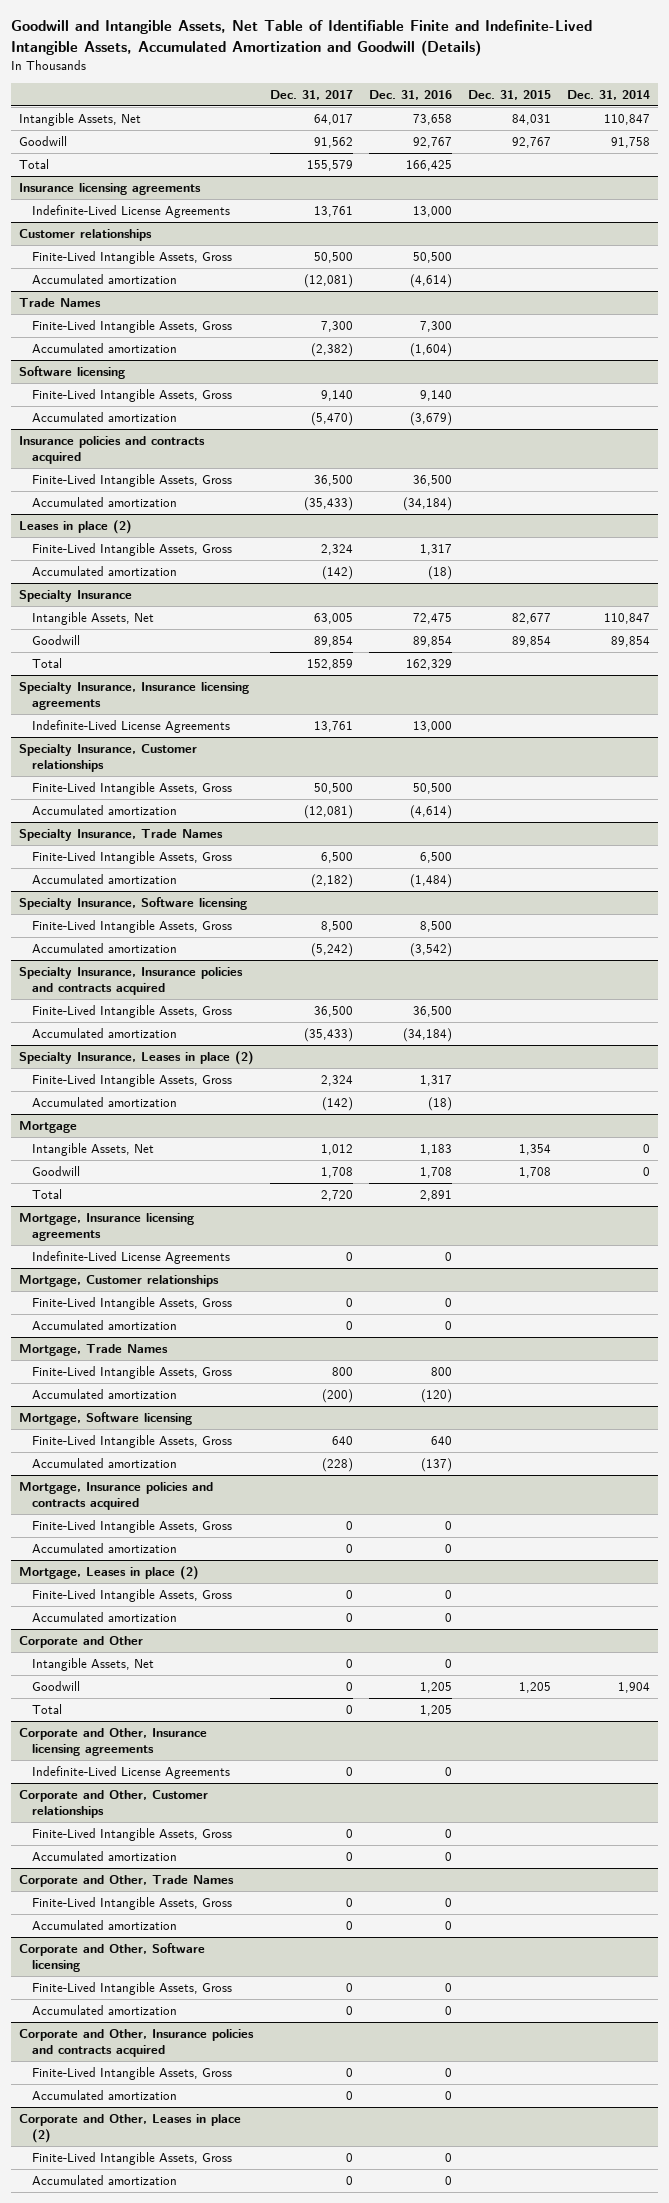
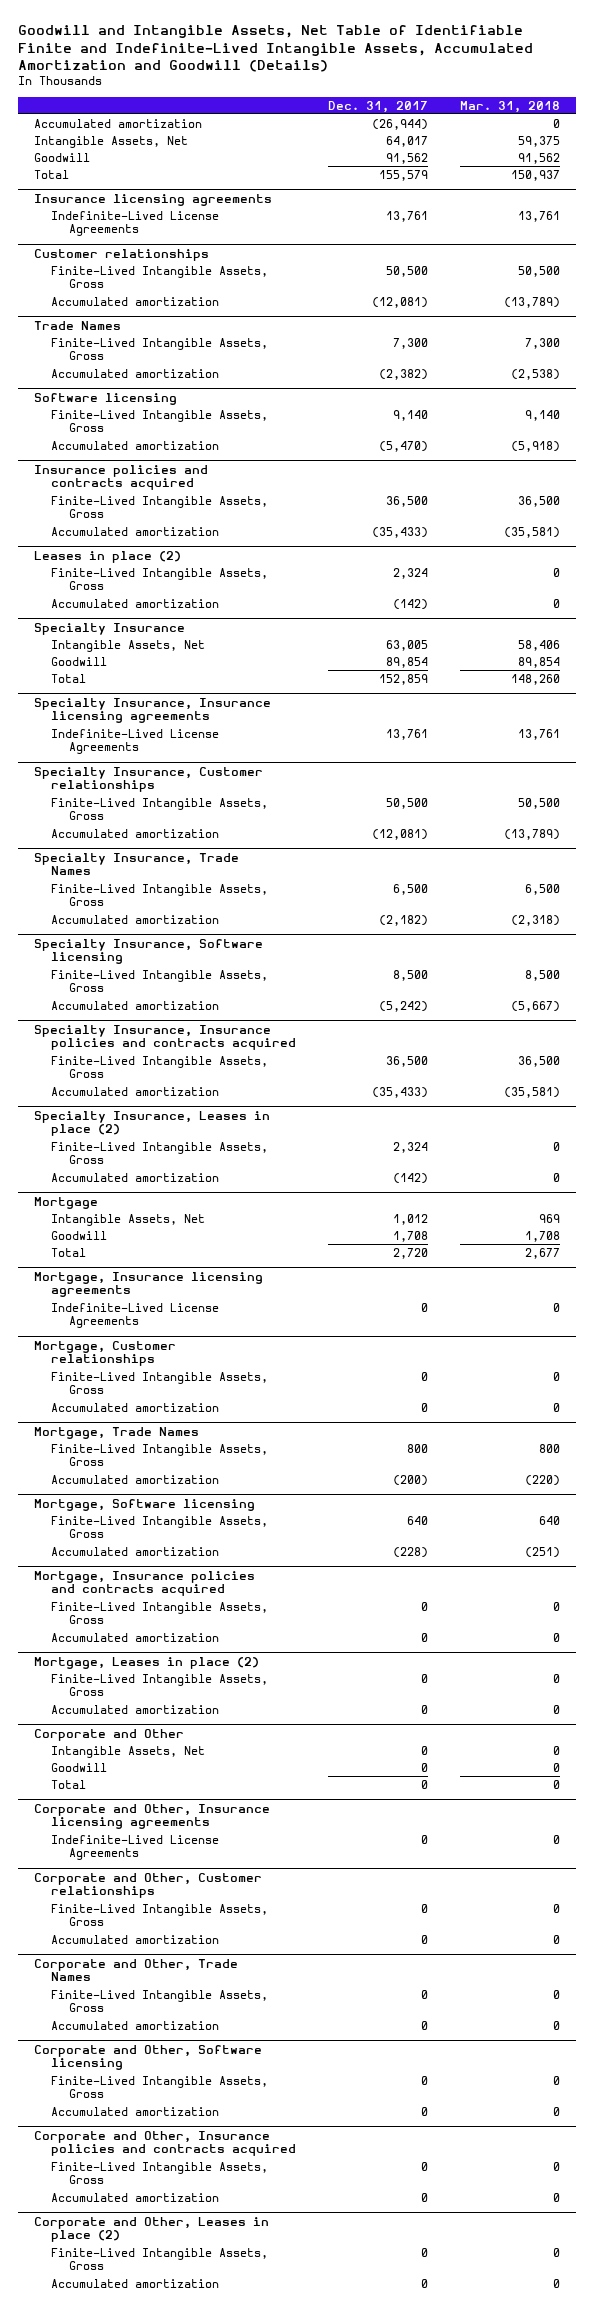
[368,89,452,100] Dec. 31, 2016 -> none
[468,89,552,100] Dec. 31, 2015 -> none
[567,89,651,100] Dec. 31, 2014 -> none
none -> [460,100,561,113] Mar. 31, 2018
none -> [33,118,202,128] Accumulated amortization

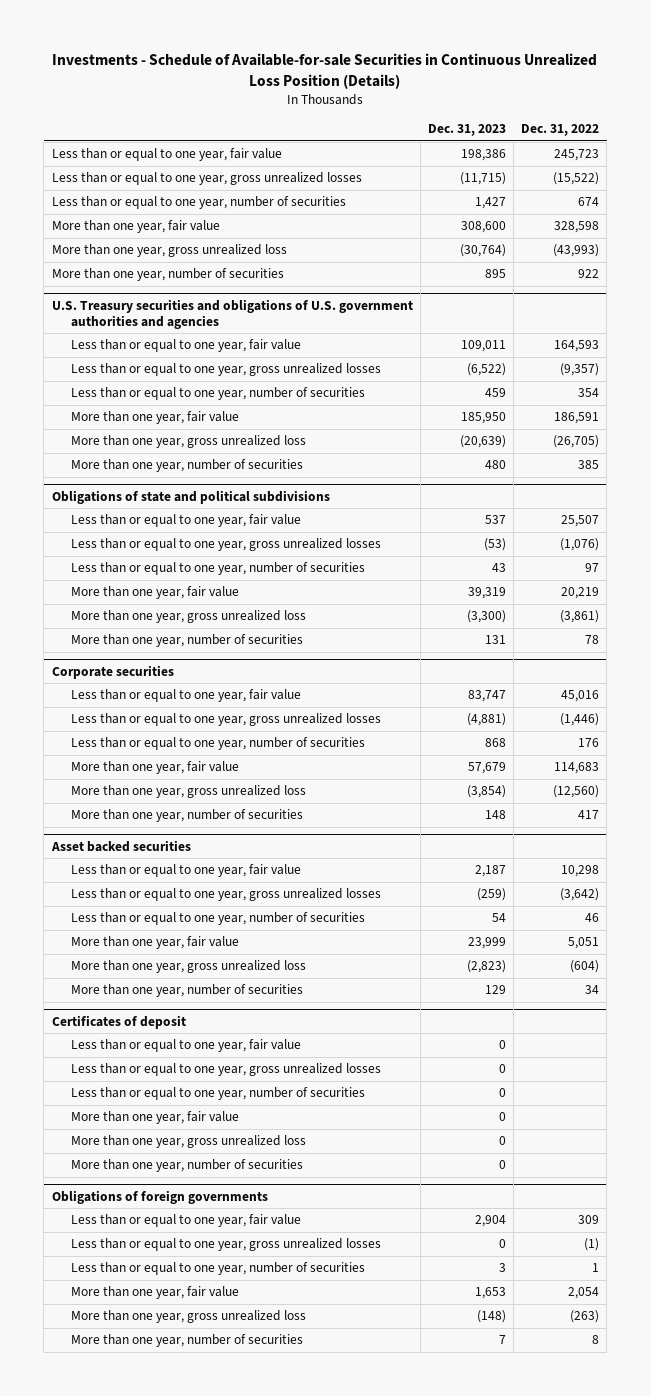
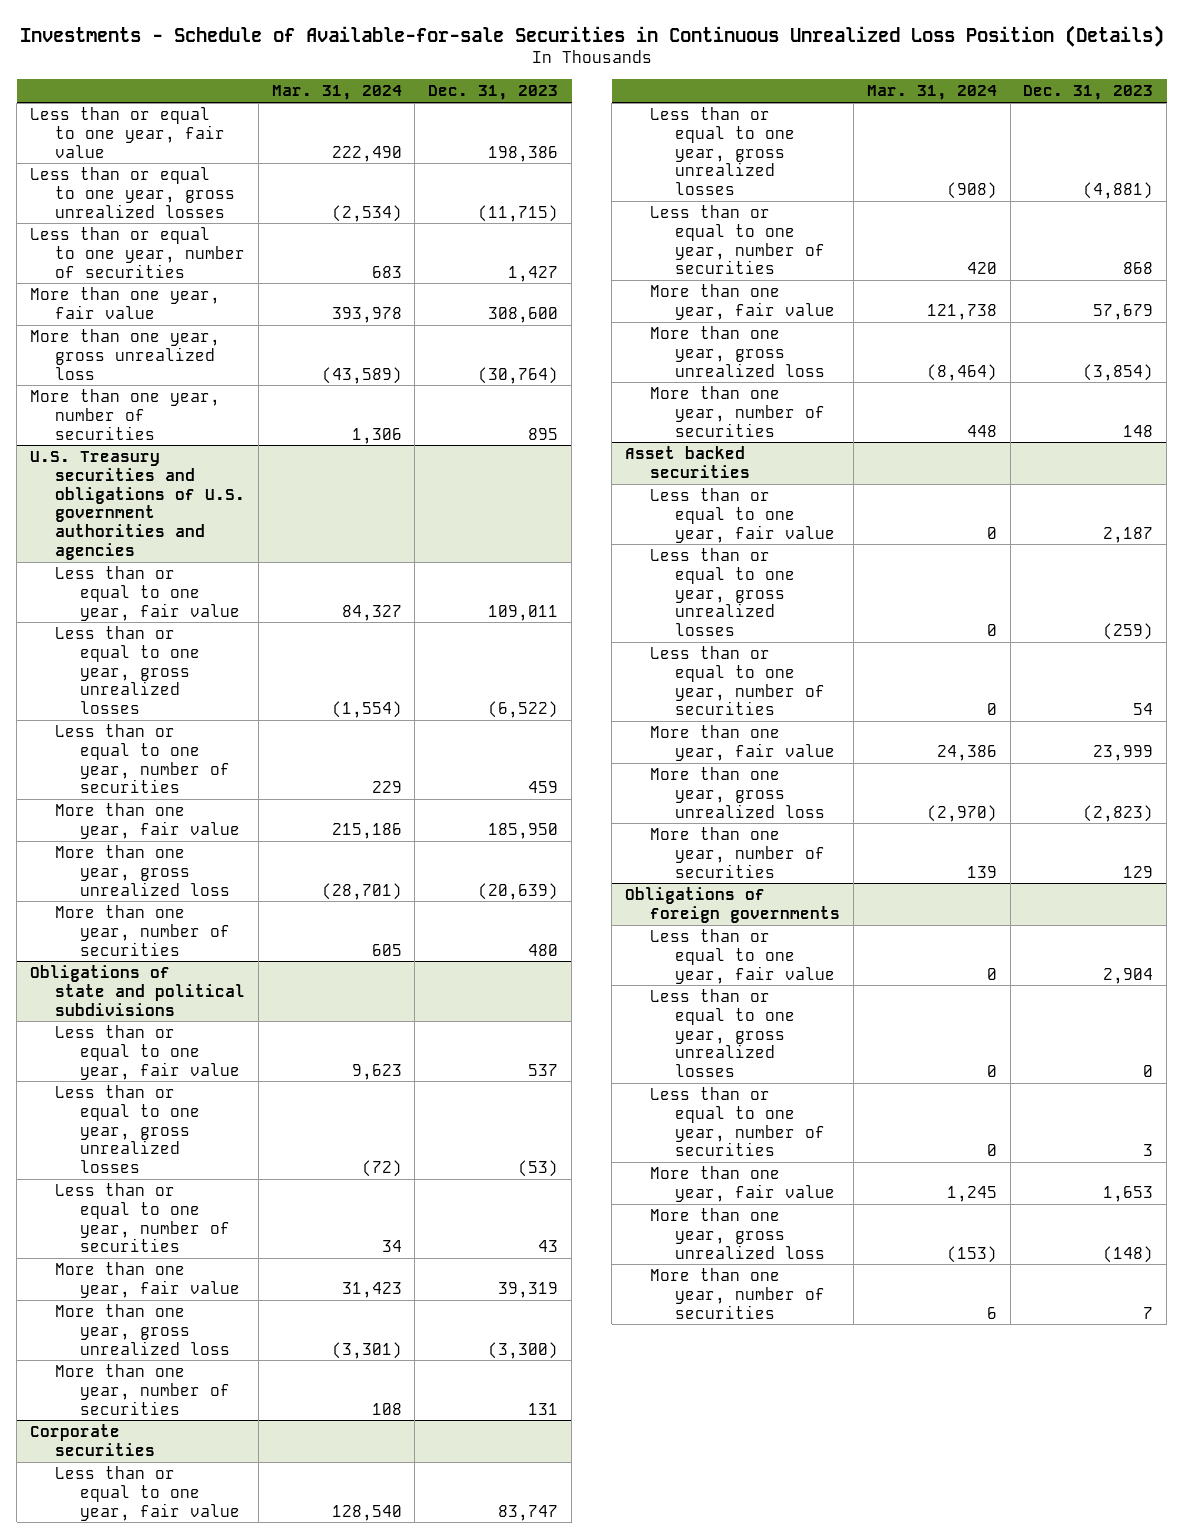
[521,124,600,137] Dec. 31, 2022 -> none
none -> [271,85,402,101] Mar. 31, 2024
[51,1015,186,1030] Certificates of deposit -> none
[71,1039,302,1053] Less than or equal to one year, fair value -> none
[71,1063,382,1077] Less than or equal to one year, gross unrealized losses -> none
[71,1087,366,1101] Less than or equal to one year, number of securities -> none
[71,1111,240,1125] More than one year, fair value -> none
[71,1135,307,1149] More than one year, gross unrealized loss -> none
[71,1159,304,1173] More than one year, number of securities -> none

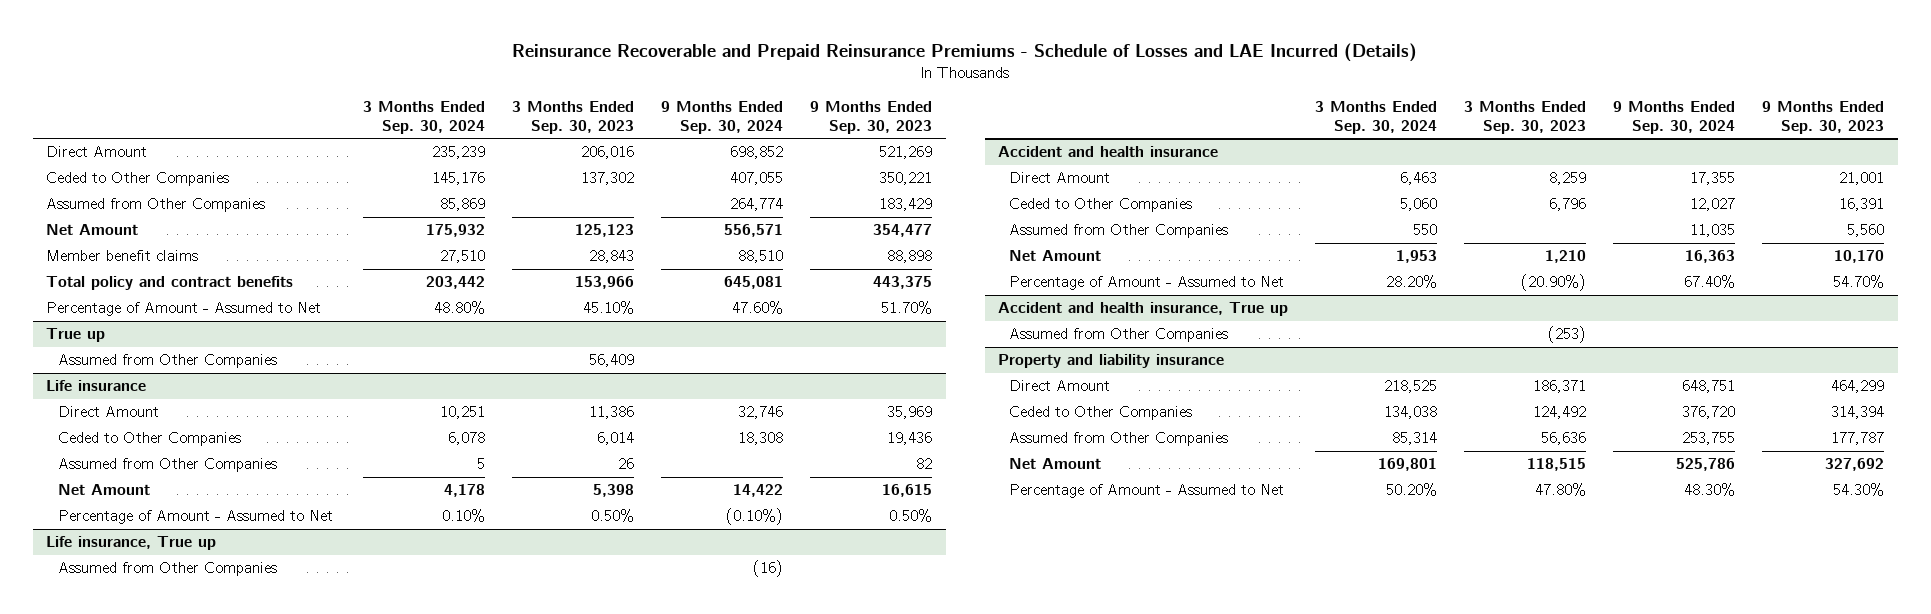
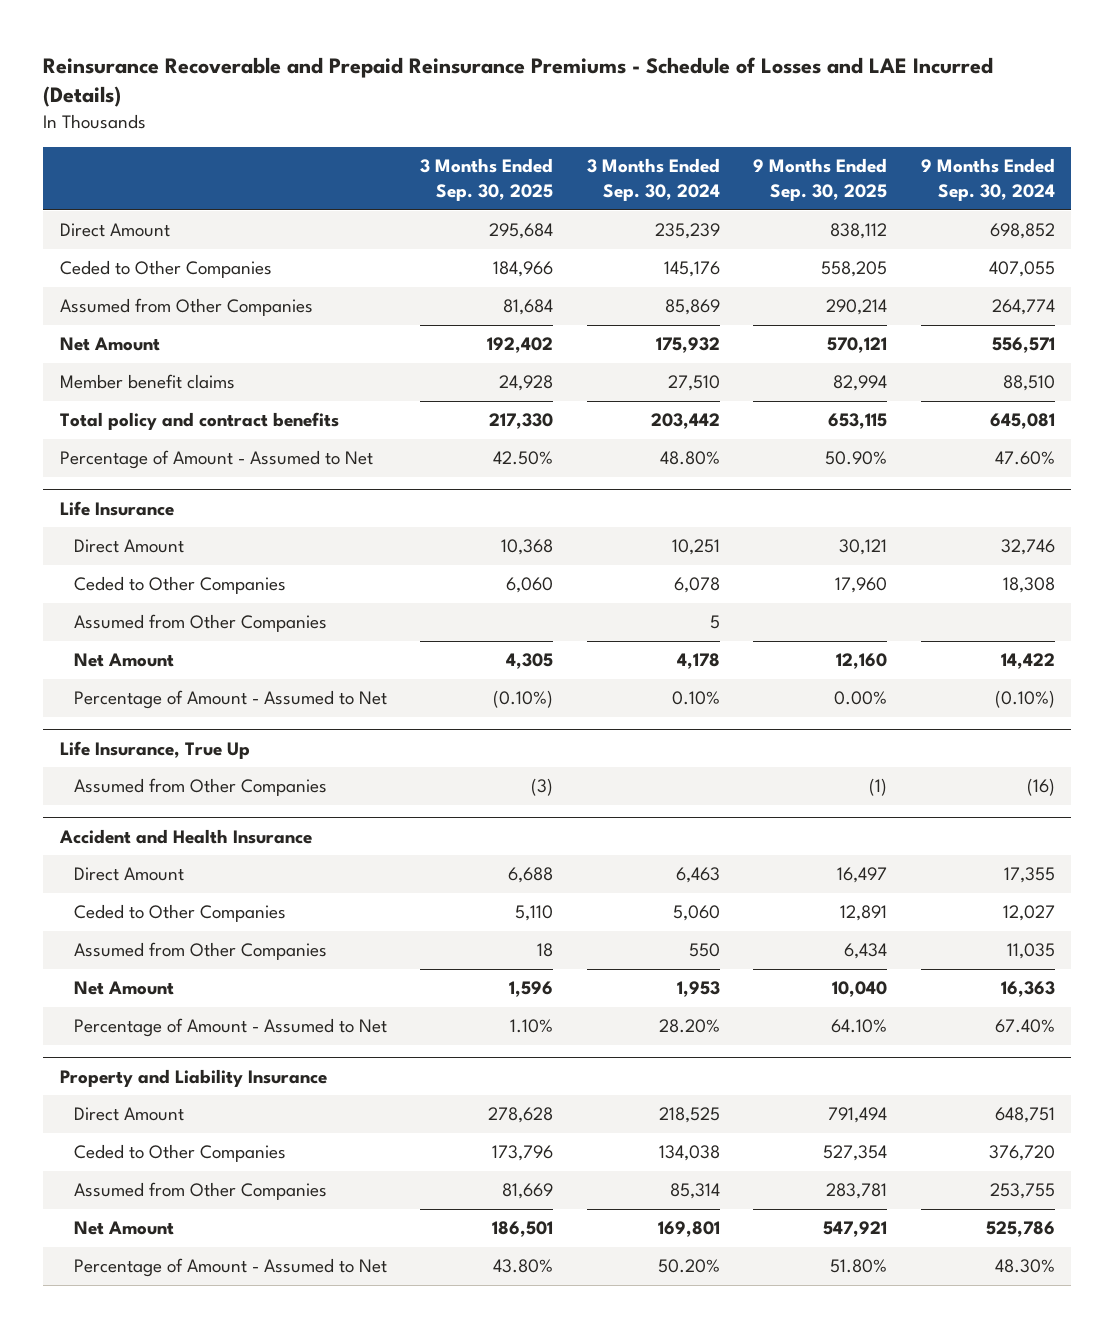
[512,100,635,134] 3 Months Ended Sep. 30, 2023 -> none
[810,100,933,134] 9 Months Ended Sep. 30, 2023 -> none
none -> [420,158,554,202] 3 Months Ended Sep. 30, 2025
none -> [753,158,888,202] 9 Months Ended Sep. 30, 2025
[46,328,106,343] True up -> none
[57,354,277,369] Assumed from Other Companies -> none
[46,380,147,392] Life insurance -> [59,500,174,516] Life Insurance
[46,536,217,551] Life insurance, True up -> [59,740,250,759] Life Insurance, True Up
[998,146,1219,158] Accident and health insurance -> [58,828,312,844] Accident and Health Insurance
[998,302,1289,317] Accident and health insurance, True up -> none
[1009,328,1229,343] Assumed from Other Companies -> none
[998,354,1225,369] Property and liability insurance -> [59,1068,327,1087] Property and Liability Insurance

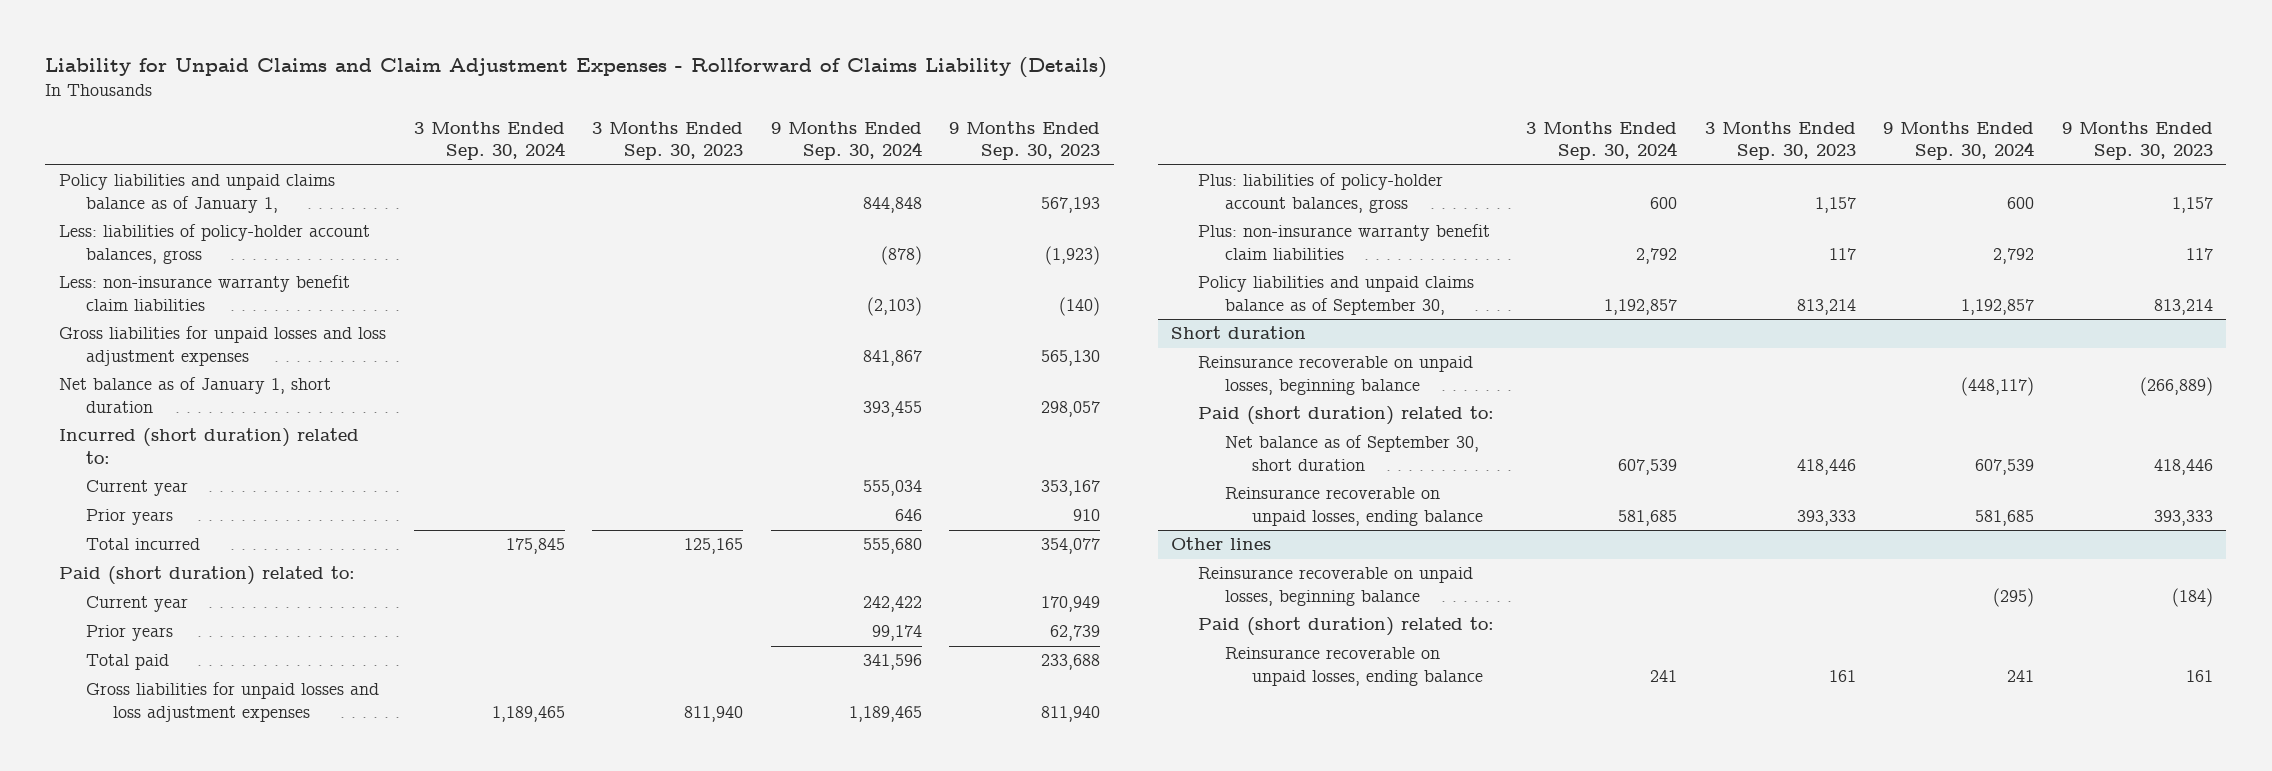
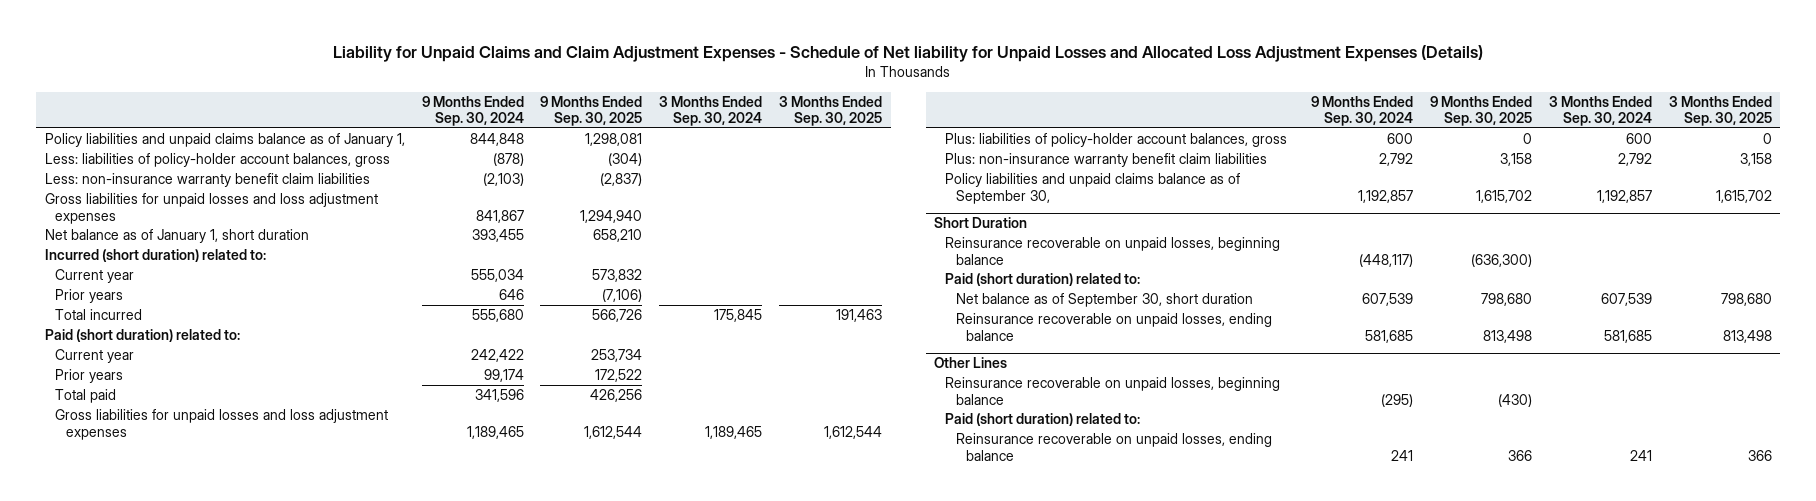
[45,57,1108,79] Liability for Unpaid Claims and Claim Adjustment Expenses - Rollforward of Claims Liability (Details) -> [333,45,1484,63] Liability for Unpaid Claims and Claim Adjustment Expenses - Schedule of Net liability for Unpaid Losses and Allocated Loss Adjustment Expenses (Details)
[592,120,744,161] 3 Months Ended Sep. 30, 2023 -> none
[949,120,1101,161] 9 Months Ended Sep. 30, 2023 -> none
none -> [540,95,643,127] 9 Months Ended Sep. 30, 2025
none -> [779,95,883,127] 3 Months Ended Sep. 30, 2025
[1171,326,1307,340] Short duration -> [934,217,1028,229] Short Duration
[1171,537,1272,551] Other lines -> [934,357,1008,369] Other Lines

